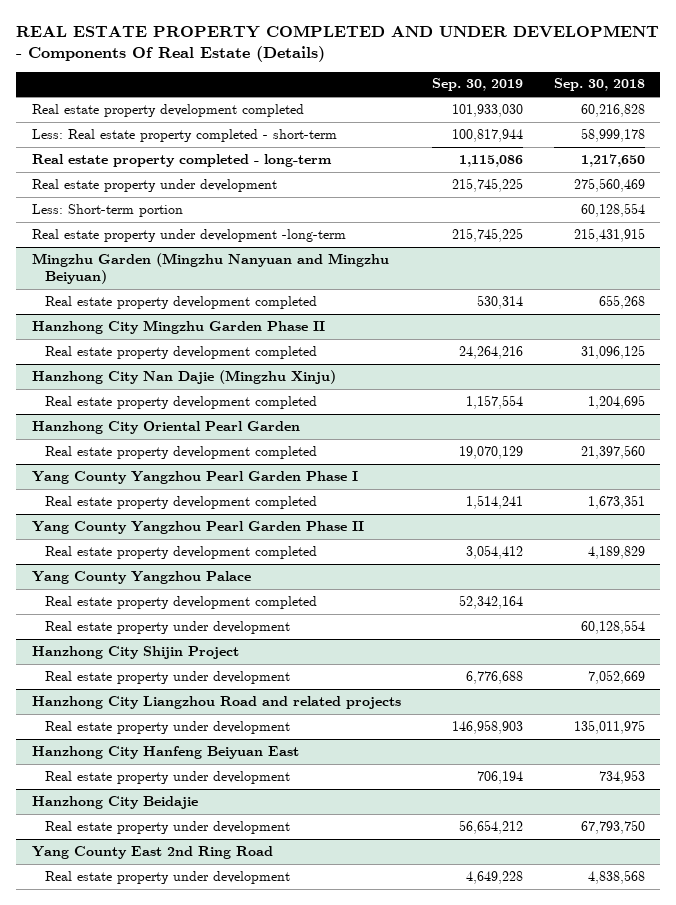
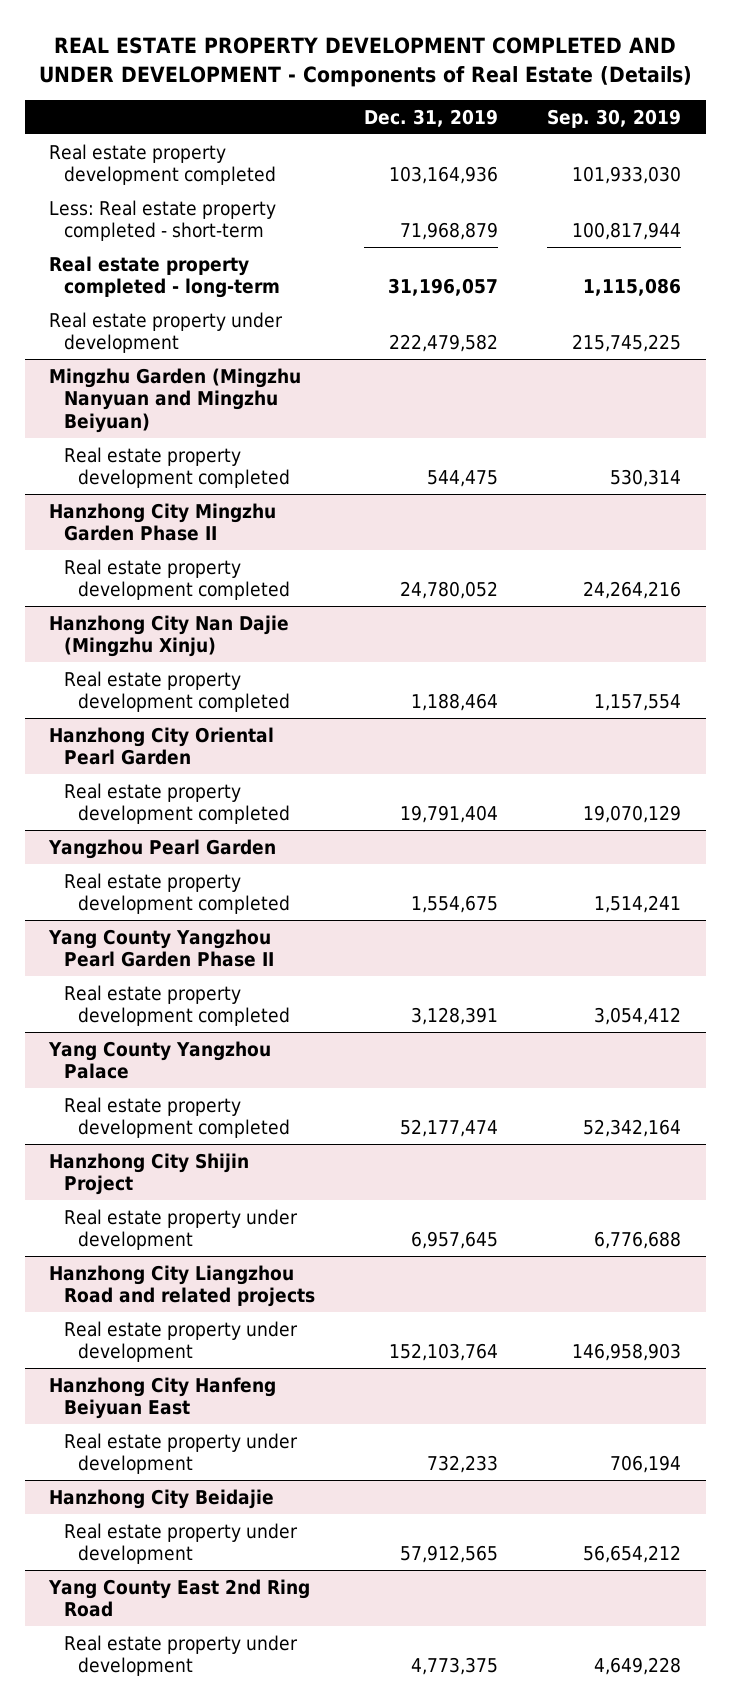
[16,25,660,62] REAL ESTATE PROPERTY COMPLETED AND UNDER DEVELOPMENT - Components Of Real Estate (Details) -> [39,37,693,87] REAL ESTATE PROPERTY DEVELOPMENT COMPLETED AND UNDER DEVELOPMENT - Components of Real Estate (Details)
[553,78,645,92] Sep. 30, 2018 -> none
none -> [364,108,499,127] Dec. 31, 2019
[31,203,183,217] Less: Short-term portion -> none
[31,228,346,242] Real estate property under development -long-term -> none
[31,470,358,484] Yang County Yangzhou Pearl Garden Phase I -> [48,838,277,859] Yangzhou Pearl Garden
[44,620,290,634] Real estate property under development -> none

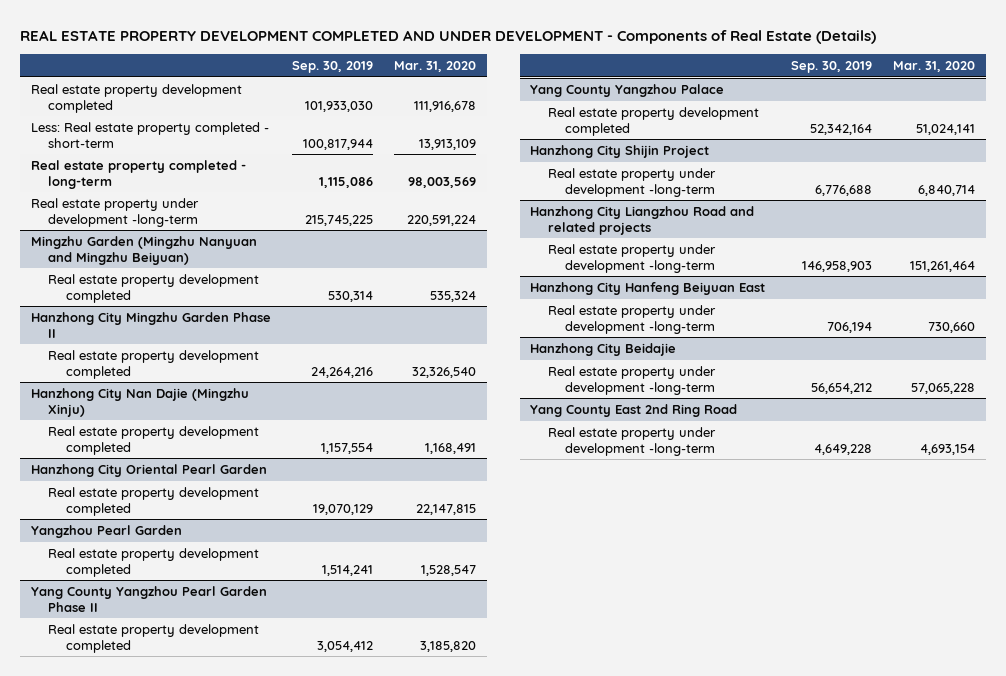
[364,108,499,127] Dec. 31, 2019 -> none
none -> [394,61,477,73] Mar. 31, 2020
[49,311,284,354] Real estate property under development -> [30,198,199,227] Real estate property under development -long-term
[63,1208,298,1251] Real estate property under development -> [547,168,716,197] Real estate property under development -long-term
[63,1320,298,1363] Real estate property under development -> [547,244,716,273] Real estate property under development -long-term
[63,1432,298,1475] Real estate property under development -> [547,305,716,334] Real estate property under development -long-term
[63,1522,298,1565] Real estate property under development -> [547,366,716,395] Real estate property under development -long-term
[63,1634,298,1677] Real estate property under development -> [547,427,716,456] Real estate property under development -long-term

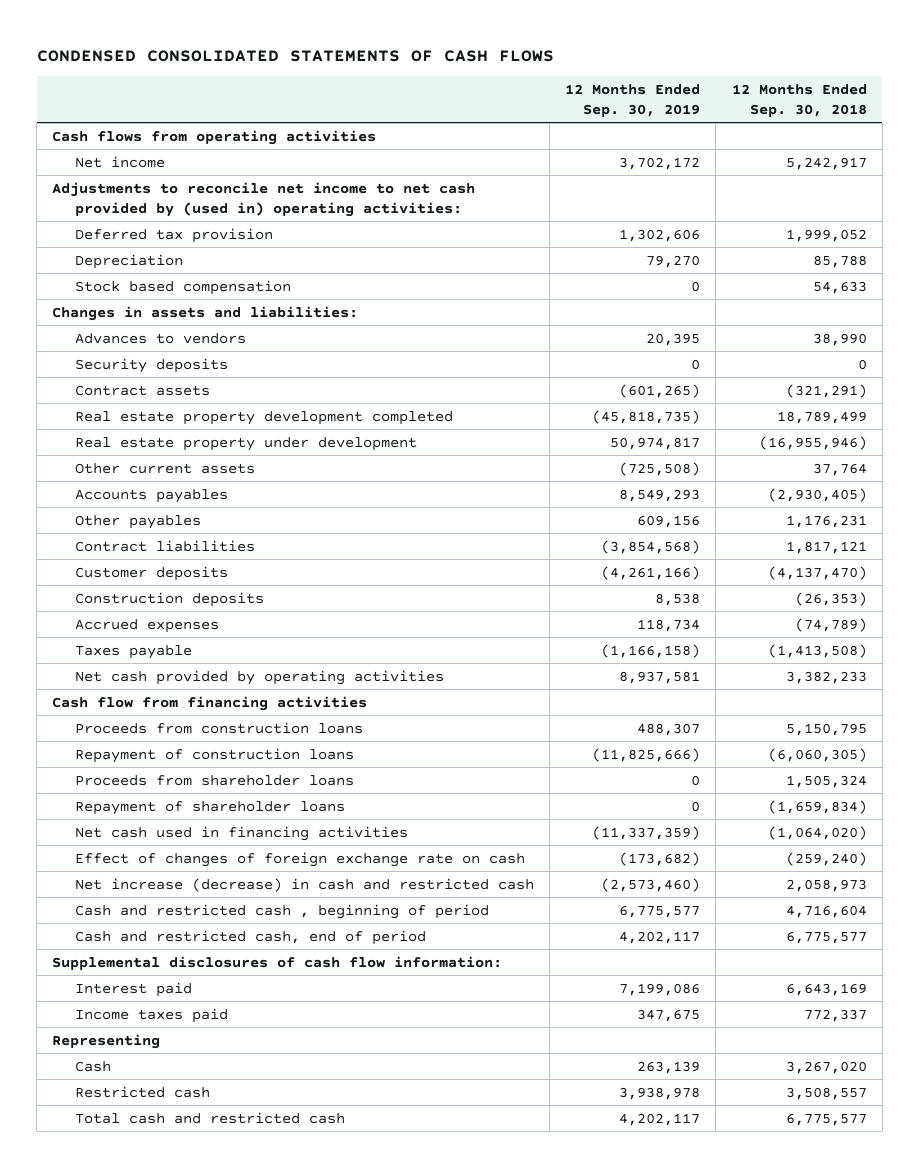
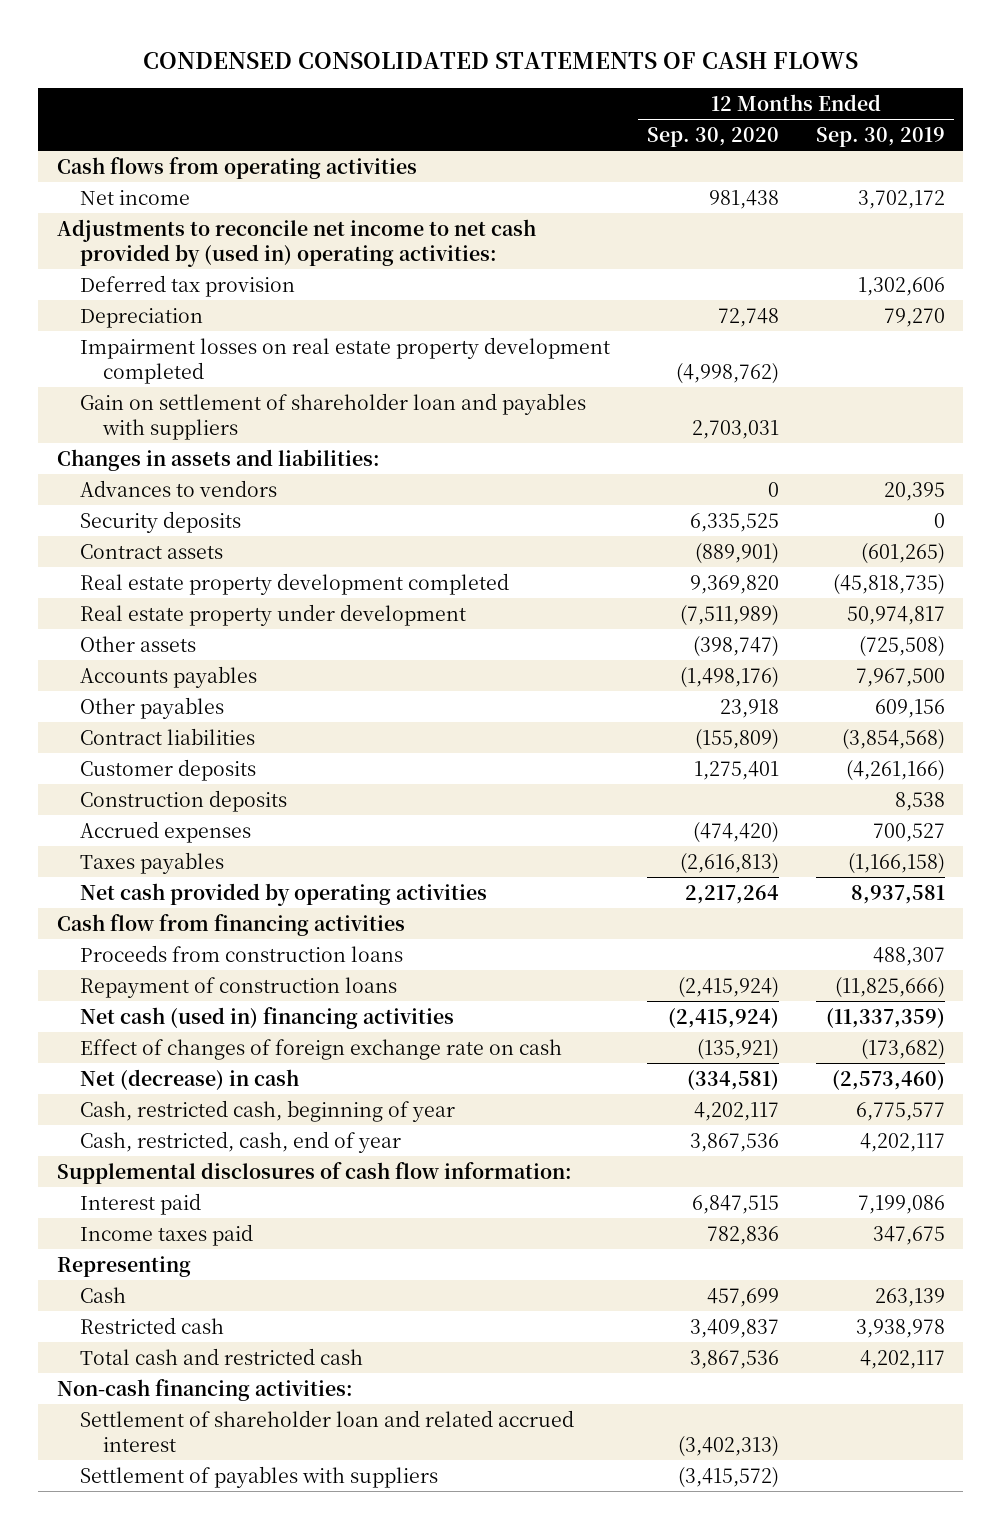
[731,83,867,117] 12 Months Ended Sep. 30, 2018 -> none
none -> [647,127,780,148] Sep. 30, 2020
[74,279,291,295] Stock based compensation -> none
none -> [80,336,611,384] Impairment losses on real estate property development completed
none -> [80,392,587,440] Gain on settlement of shareholder loan and payables with suppliers
[74,462,255,474] Other current assets -> [80,635,197,652] Other assets
[619,488,701,502] 8,549,293 -> [855,667,945,687] 7,967,500
[637,618,701,632] 118,734 -> [872,822,945,842] 700,527
[74,644,192,659] Taxes payable -> [80,851,225,874] Taxes payables
[74,774,354,786] Proceeds from shareholder loans -> none
[74,800,345,815] Repayment of shareholder loans -> none
[74,825,408,841] Net cash used in financing activities -> [80,1006,455,1029] Net cash (used in) financing activities
[74,877,534,892] Net increase (decrease) in cash and restricted cash -> [80,1068,300,1090] Net (decrease) in cash
[74,903,489,919] Cash and restricted cash , beginning of period -> [80,1099,456,1122] Cash, restricted cash, beginning of year
[74,929,426,945] Cash and restricted cash, end of period -> [80,1130,402,1153] Cash, restricted, cash, end of year
none -> [56,1378,353,1401] Non-cash financing activities:
none -> [80,1409,575,1452] Settlement of shareholder loan and related accrued interest
none -> [80,1465,439,1488] Settlement of payables with suppliers

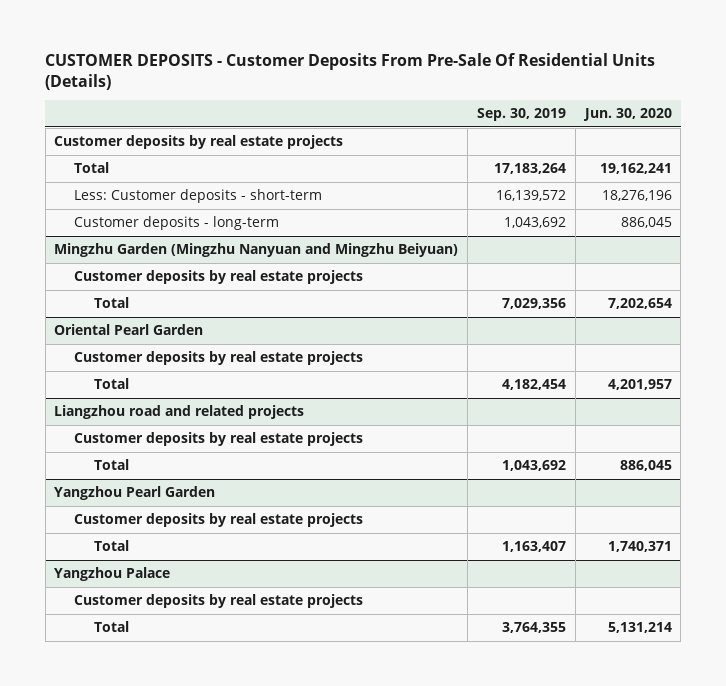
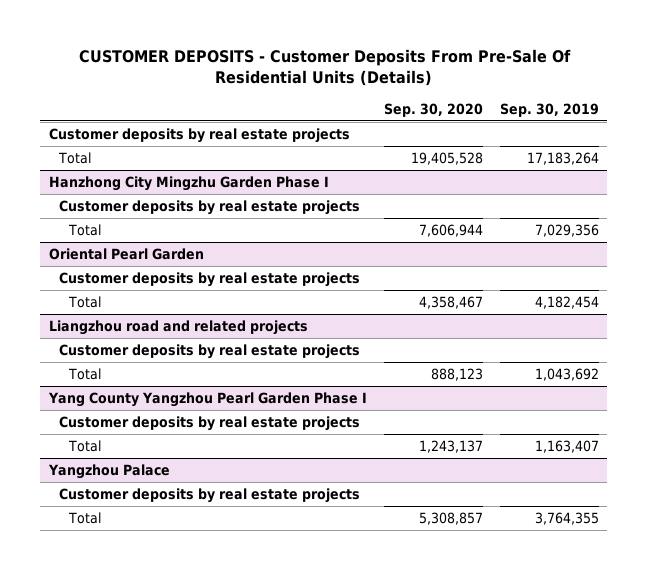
[582,108,672,122] Jun. 30, 2020 -> none
none -> [383,103,483,118] Sep. 30, 2020
[74,189,323,204] Less: Customer deposits - short-term -> none
[74,216,280,231] Customer deposits - long-term -> none
[54,243,459,258] Mingzhu Garden (Mingzhu Nanyuan and Mingzhu Beiyuan) -> [48,175,329,191] Hanzhong City Mingzhu Garden Phase I
[54,486,216,501] Yangzhou Pearl Garden -> [47,391,367,407] Yang County Yangzhou Pearl Garden Phase I

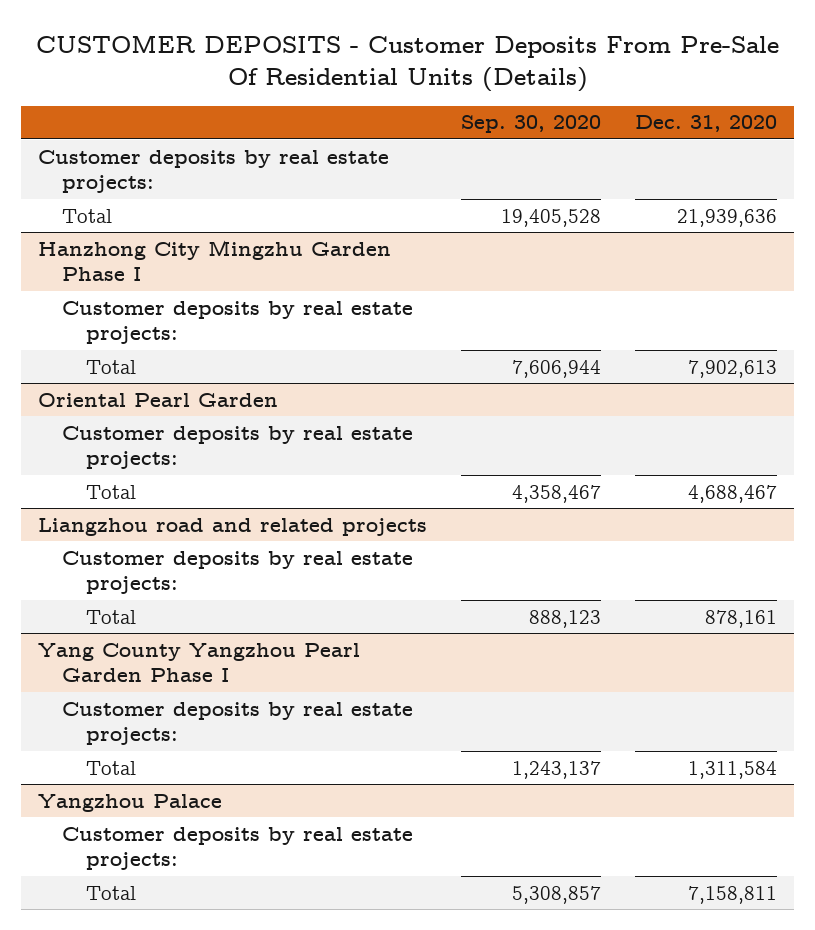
[499,103,599,118] Sep. 30, 2019 -> none
none -> [635,115,778,133] Dec. 31, 2020
[48,127,350,143] Customer deposits by real estate projects -> [37,149,389,194] Customer deposits by real estate projects:
[59,199,361,215] Customer deposits by real estate projects -> [61,300,413,345] Customer deposits by real estate projects:
[59,271,361,287] Customer deposits by real estate projects -> [61,425,413,470] Customer deposits by real estate projects:
[59,343,361,359] Customer deposits by real estate projects -> [61,550,413,595] Customer deposits by real estate projects:
[59,415,361,431] Customer deposits by real estate projects -> [61,701,413,746] Customer deposits by real estate projects:
[59,487,361,503] Customer deposits by real estate projects -> [61,826,413,871] Customer deposits by real estate projects:

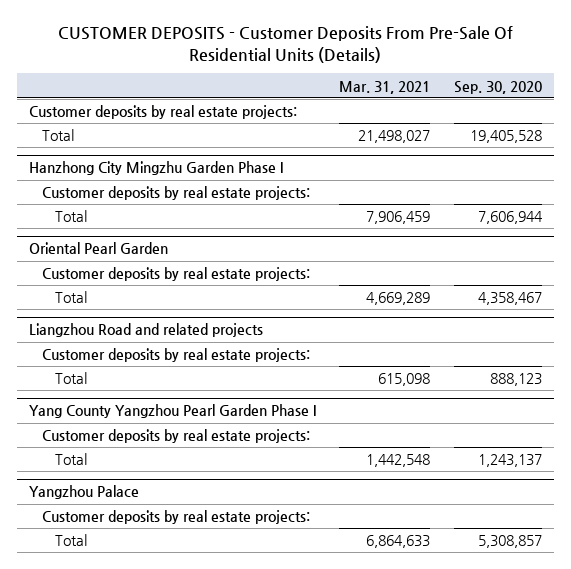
[635,115,778,133] Dec. 31, 2020 -> none
none -> [339,80,431,94] Mar. 31, 2021
[37,517,427,536] Liangzhou road and related projects -> [28,323,263,338] Liangzhou Road and related projects

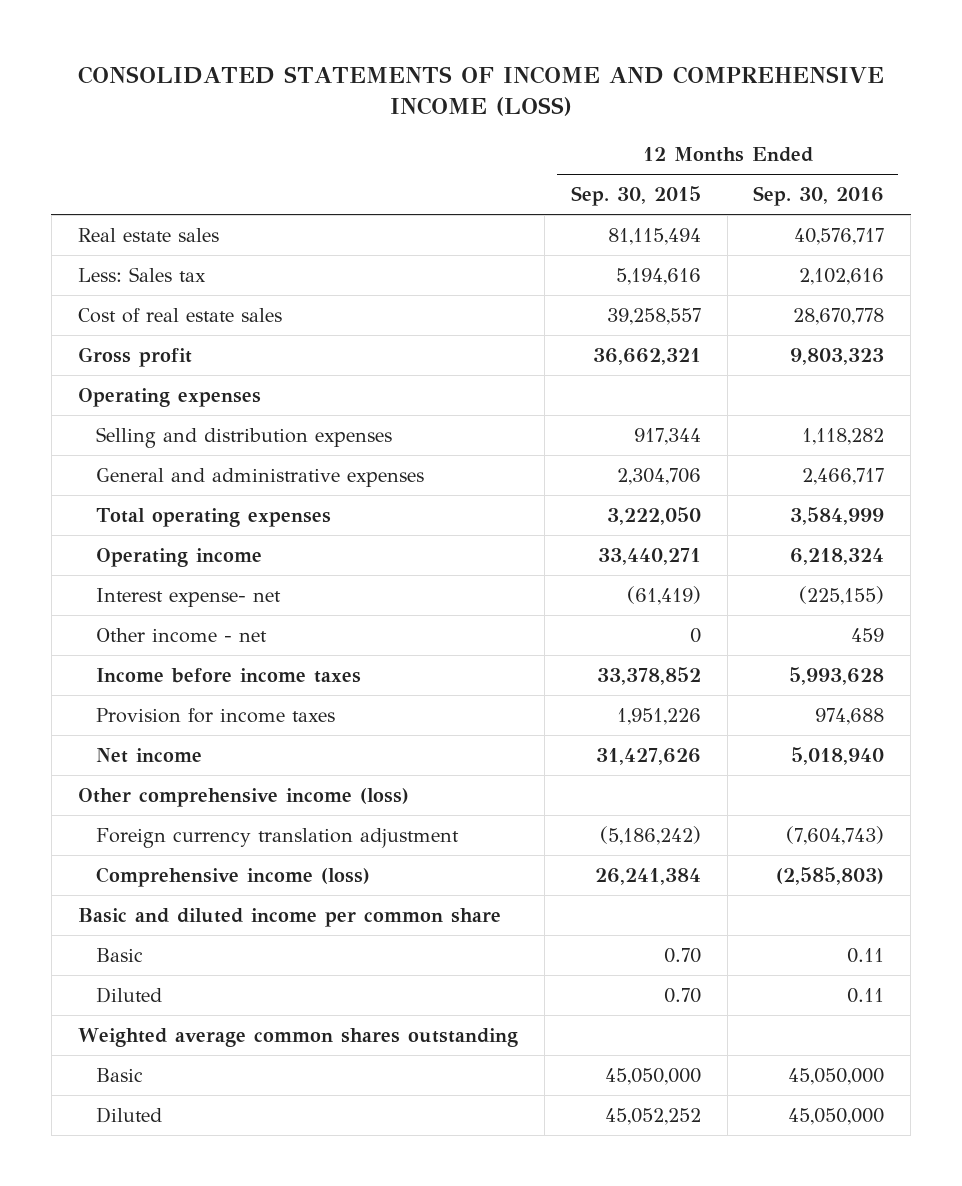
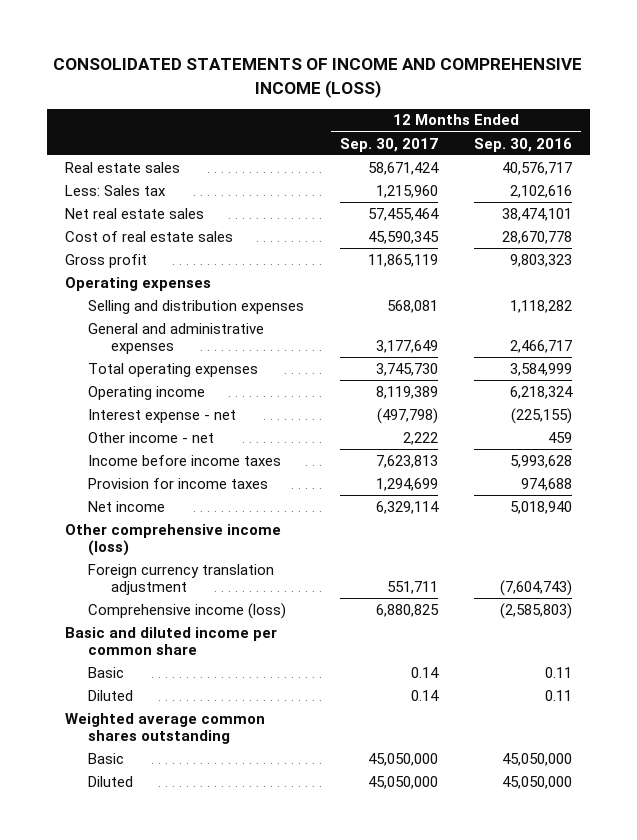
[570,186,701,207] Sep. 30, 2015 -> none
none -> [339,137,438,152] Sep. 30, 2017
none -> [65,207,205,219] Net real estate sales
[96,587,282,607] Interest expense- net -> [87,408,236,423] Interest expense - net

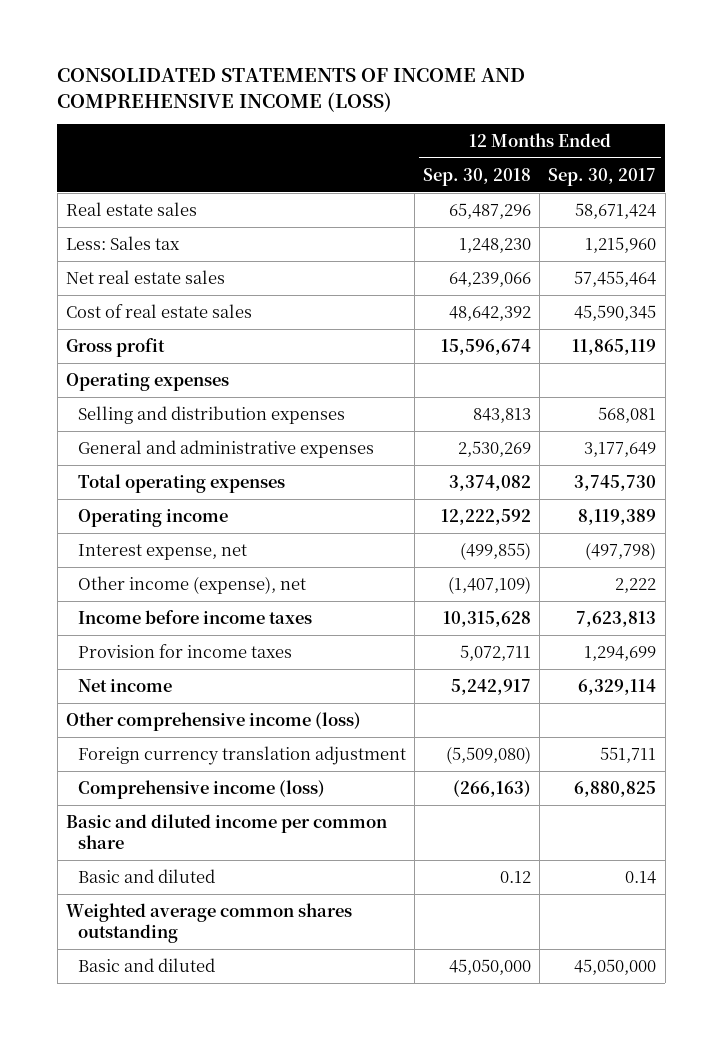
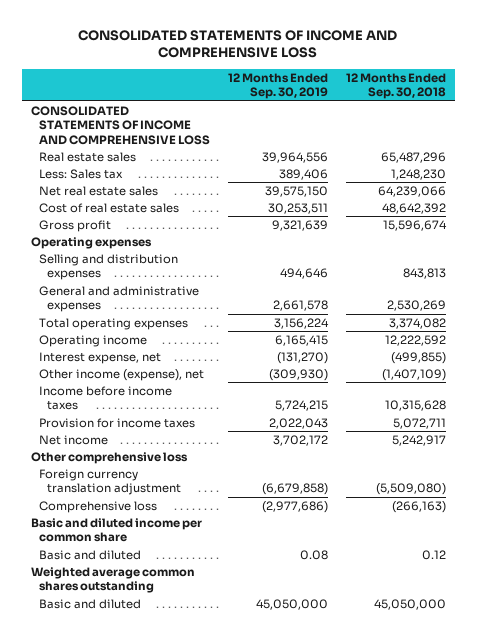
[57,68,526,112] CONSOLIDATED STATEMENTS OF INCOME AND COMPREHENSIVE INCOME (LOSS) -> [78,29,398,59] CONSOLIDATED STATEMENTS OF INCOME AND COMPREHENSIVE LOSS
[548,167,657,186] Sep. 30, 2017 -> none
none -> [227,72,328,100] 12 Months Ended Sep. 30, 2019
none -> [30,105,210,145] CONSOLIDATED STATEMENTS OF INCOME AND COMPREHENSIVE LOSS
[65,711,361,731] Other comprehensive income (loss) -> [30,451,188,464] Other comprehensive loss
[77,779,325,799] Comprehensive income (loss) -> [38,500,157,513] Comprehensive loss

